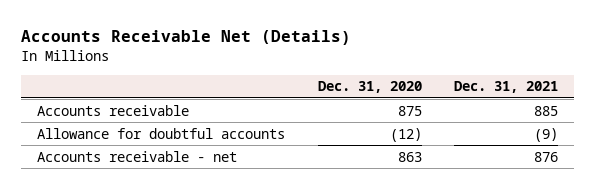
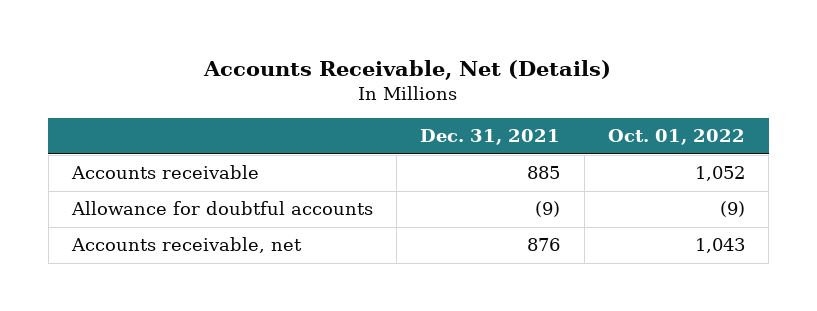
[20,30,351,46] Accounts Receivable Net (Details) -> [203,60,612,81] Accounts Receivable, Net (Details)
[317,81,422,94] Dec. 31, 2020 -> none
none -> [607,129,745,146] Oct. 01, 2022
[37,150,238,162] Accounts receivable - net -> [71,237,303,254] Accounts receivable, net

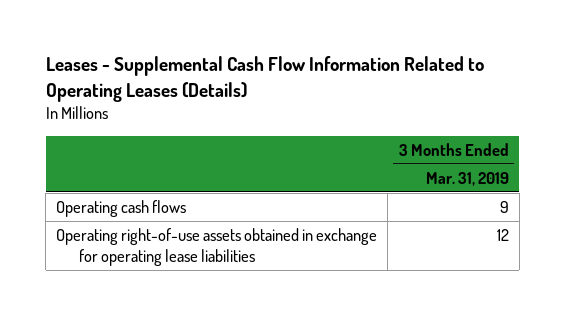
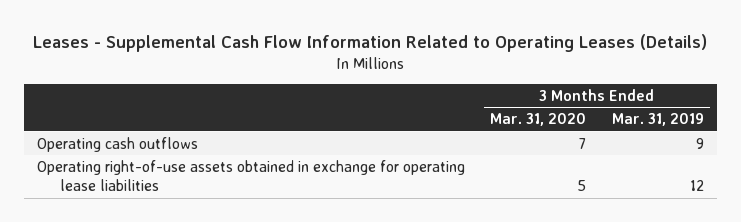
none -> [490,113,587,127] Mar. 31, 2020
[56,200,187,218] Operating cash flows -> [36,136,198,152] Operating cash outflows

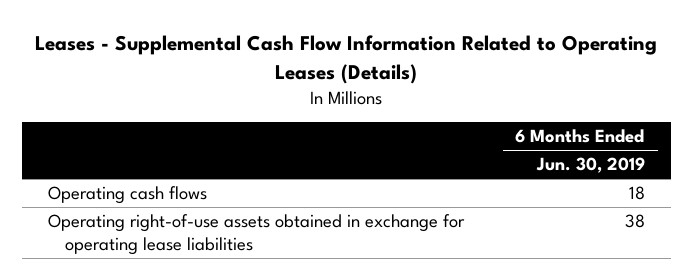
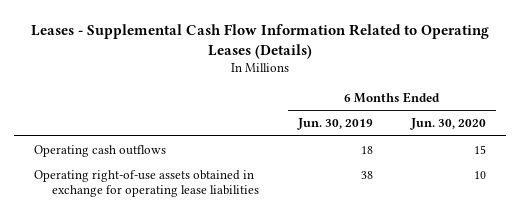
none -> [410,118,487,131] Jun. 30, 2020
[47,186,207,205] Operating cash flows -> [33,144,166,157] Operating cash outflows

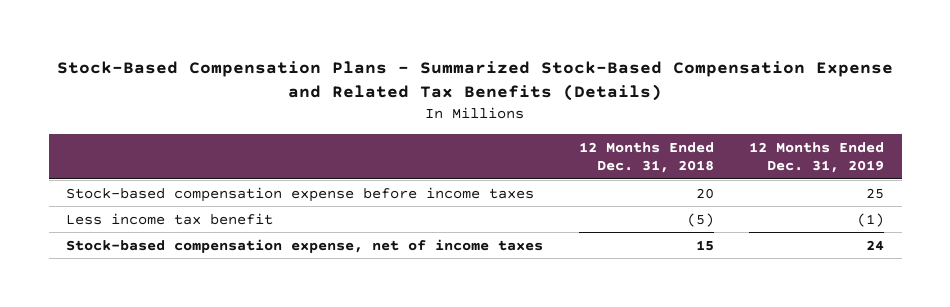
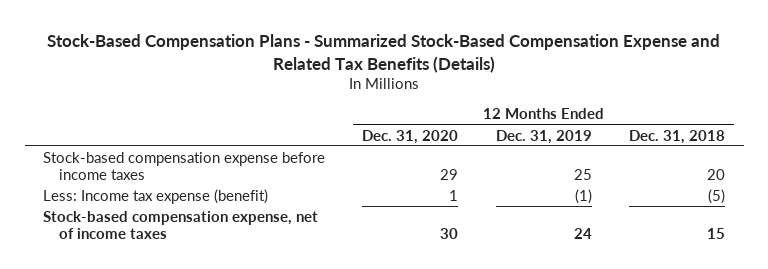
none -> [362,129,459,144] Dec. 31, 2020
[66,212,274,225] Less income tax benefit -> [43,188,269,204] Less: Income tax expense (benefit)

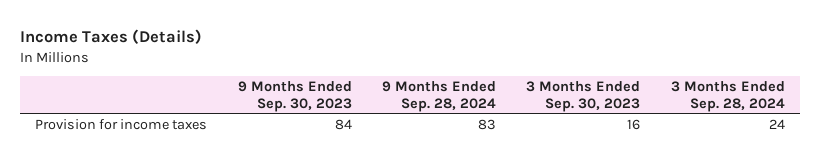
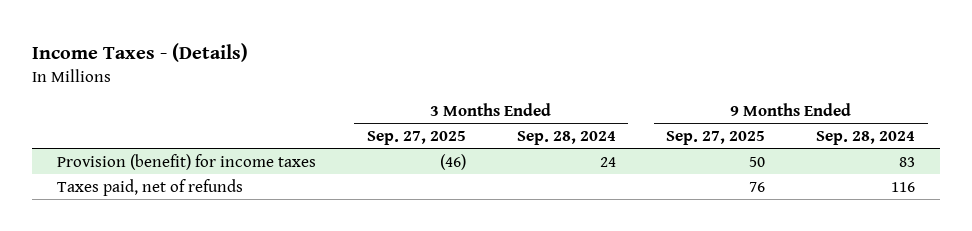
[20,29,203,45] Income Taxes (Details) -> [32,42,249,62] Income Taxes - (Details)
[237,80,352,112] 9 Months Ended Sep. 30, 2023 -> none
[526,80,641,112] 3 Months Ended Sep. 30, 2023 -> none
none -> [367,131,467,146] Sep. 27, 2025
none -> [666,131,766,146] Sep. 27, 2025
[35,118,208,130] Provision for income taxes -> [57,153,317,170] Provision (benefit) for income taxes
none -> [57,178,244,196] Taxes paid, net of refunds

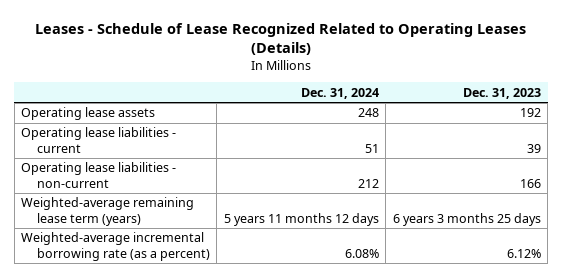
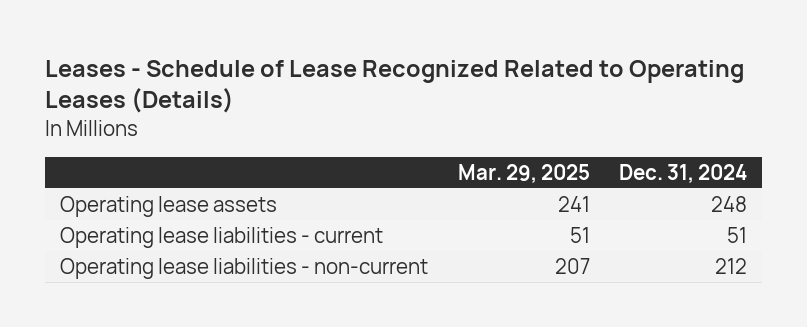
[462,87,541,99] Dec. 31, 2023 -> none
none -> [457,163,590,183] Mar. 29, 2025
[21,197,195,226] Weighted-average remaining lease term (years) -> none
[21,232,210,261] Weighted-average incremental borrowing rate (as a percent) -> none

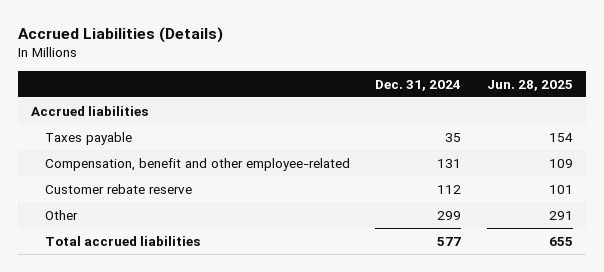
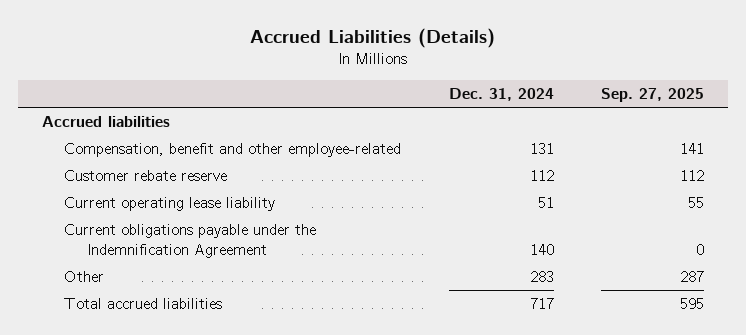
[487,79,574,91] Jun. 28, 2025 -> none
none -> [600,88,704,103] Sep. 27, 2025
[44,131,132,145] Taxes payable -> none
none -> [64,196,276,211] Current operating lease liability
none -> [64,223,317,259] Current obligations payable under the Indemnification Agreement
[437,210,462,220] 299 -> [529,270,554,282] 283
[437,236,462,246] 577 -> [529,297,554,309] 717

